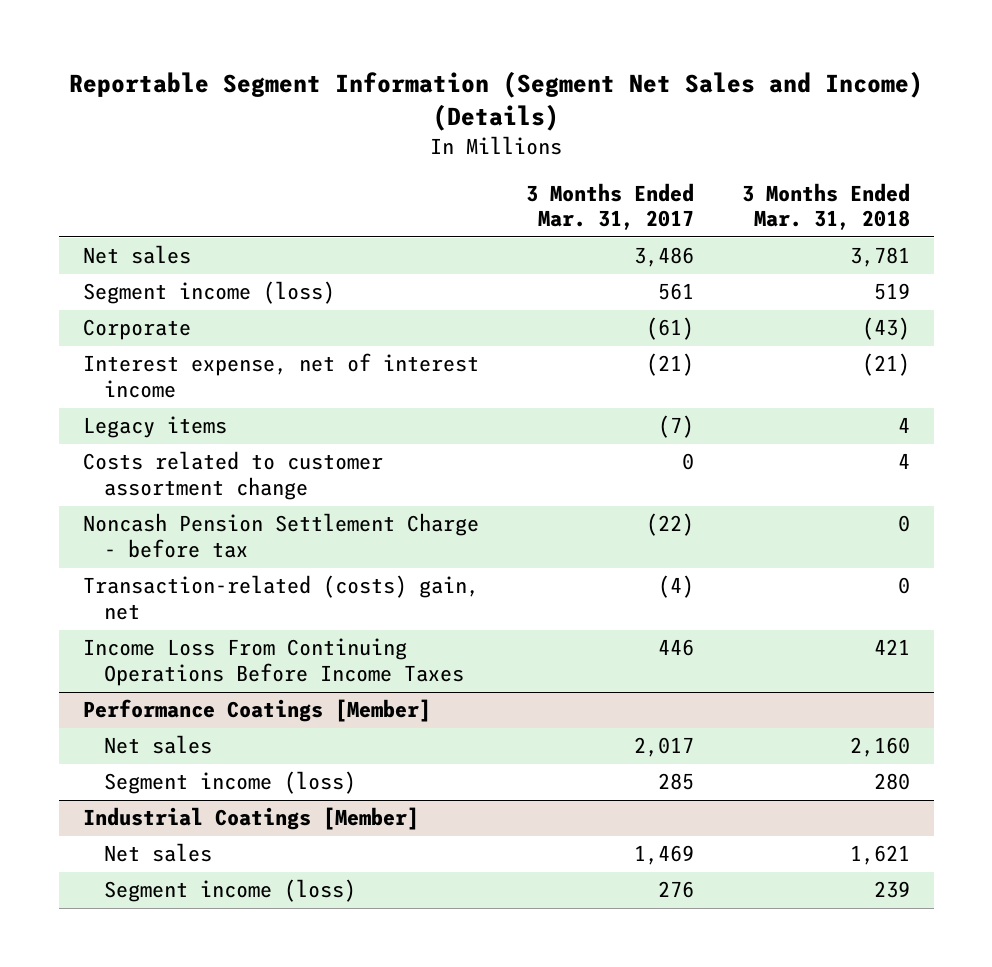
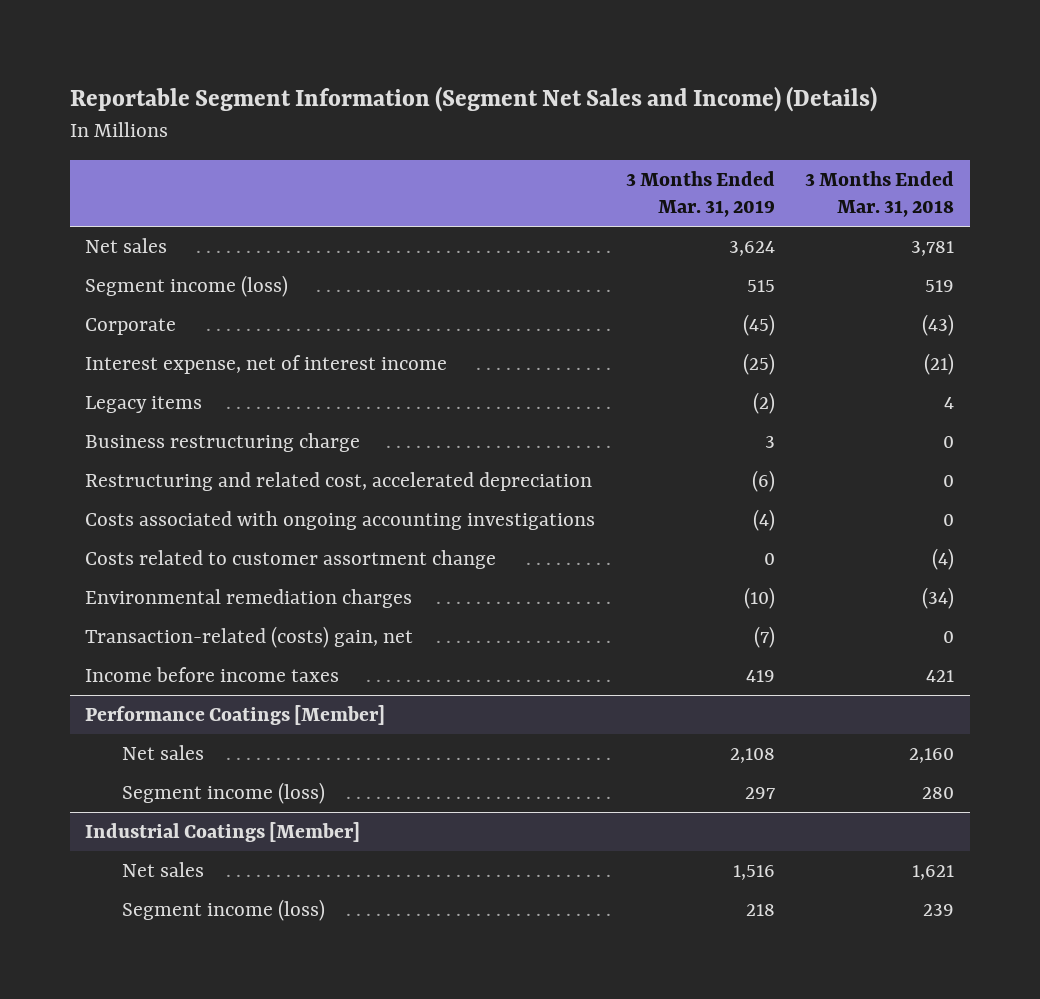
[526,182,695,231] 3 Months Ended Mar. 31, 2017 -> none
none -> [625,170,775,218] 3 Months Ended Mar. 31, 2019
[82,513,479,559] Noncash Pension Settlement Charge - before tax -> none
none -> [85,433,361,453] Business restructuring charge
none -> [85,472,593,492] Restructuring and related cost, accelerated depreciation
none -> [85,511,596,531] Costs associated with ongoing accounting investigations
[897,453,910,470] 4 -> [932,548,955,571] (4)
none -> [85,589,413,609] Environmental remediation charges
[82,638,465,687] Income Loss From Continuing Operations Before Income Taxes -> [85,667,340,683] Income before income taxes

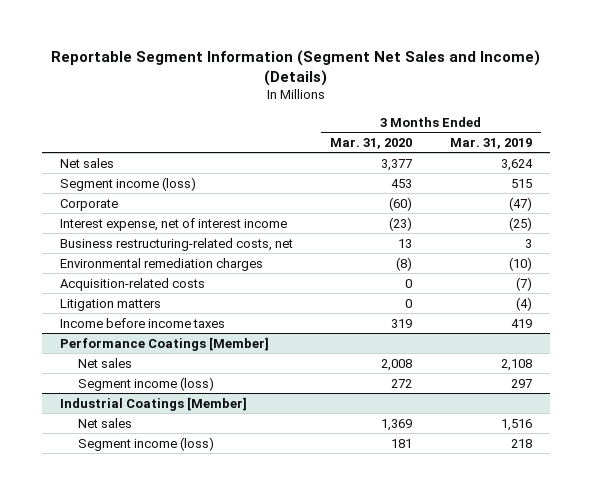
[805,170,955,218] 3 Months Ended Mar. 31, 2018 -> none
none -> [330,137,413,149] Mar. 31, 2020
[742,314,775,337] (45) -> [508,196,532,211] (47)
[85,396,203,414] Legacy items -> none
[85,433,361,453] Business restructuring charge -> none
[85,472,593,492] Restructuring and related cost, accelerated depreciation -> none
[85,511,596,531] Costs associated with ongoing accounting investigations -> none
[85,550,497,570] Costs related to customer assortment change -> none
none -> [60,237,294,251] Business restructuring-related costs, net
[85,626,414,649] Transaction-related (costs) gain, net -> [60,277,206,291] Acquisition-related costs
none -> [60,298,162,311] Litigation matters

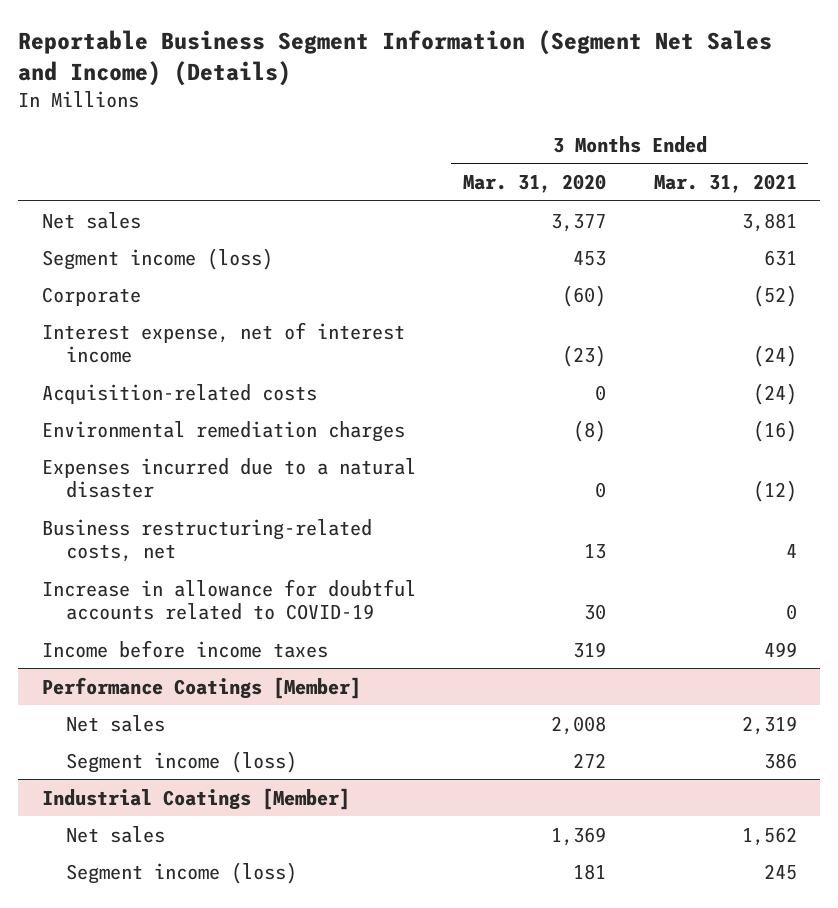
[50,49,540,86] Reportable Segment Information (Segment Net Sales and Income) (Details) -> [17,29,772,86] Reportable Business Segment Information (Segment Net Sales and Income) (Details)
[449,137,532,149] Mar. 31, 2019 -> none
none -> [653,174,797,194] Mar. 31, 2021
[60,298,162,311] Litigation matters -> none
[60,257,264,271] Environmental remediation charges -> [41,420,405,442] Environmental remediation charges
none -> [41,457,416,499] Expenses incurred due to a natural disaster
[60,237,294,251] Business restructuring-related costs, net -> [41,518,372,563] Business restructuring-related costs, net
none -> [41,578,416,621] Increase in allowance for doubtful accounts related to COVID-19

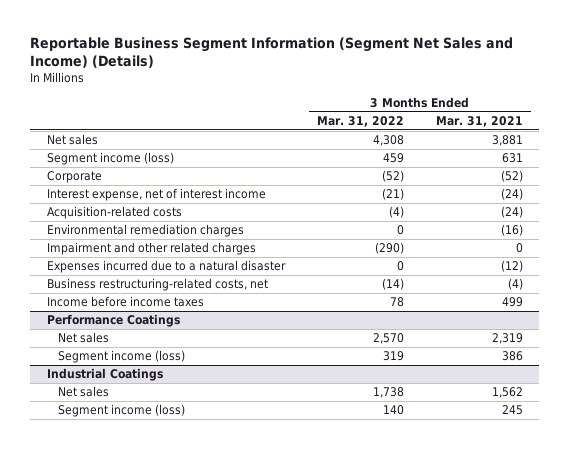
[463,174,607,194] Mar. 31, 2020 -> none
none -> [316,116,404,128] Mar. 31, 2022
none -> [46,242,256,256] Impairment and other related charges
[41,578,416,621] Increase in allowance for doubtful accounts related to COVID-19 -> none
[785,544,797,559] 4 -> [508,278,524,291] (4)
[41,676,361,699] Performance Coatings [Member] -> [46,314,180,328] Performance Coatings
[41,787,350,810] Industrial Coatings [Member] -> [46,368,163,382] Industrial Coatings

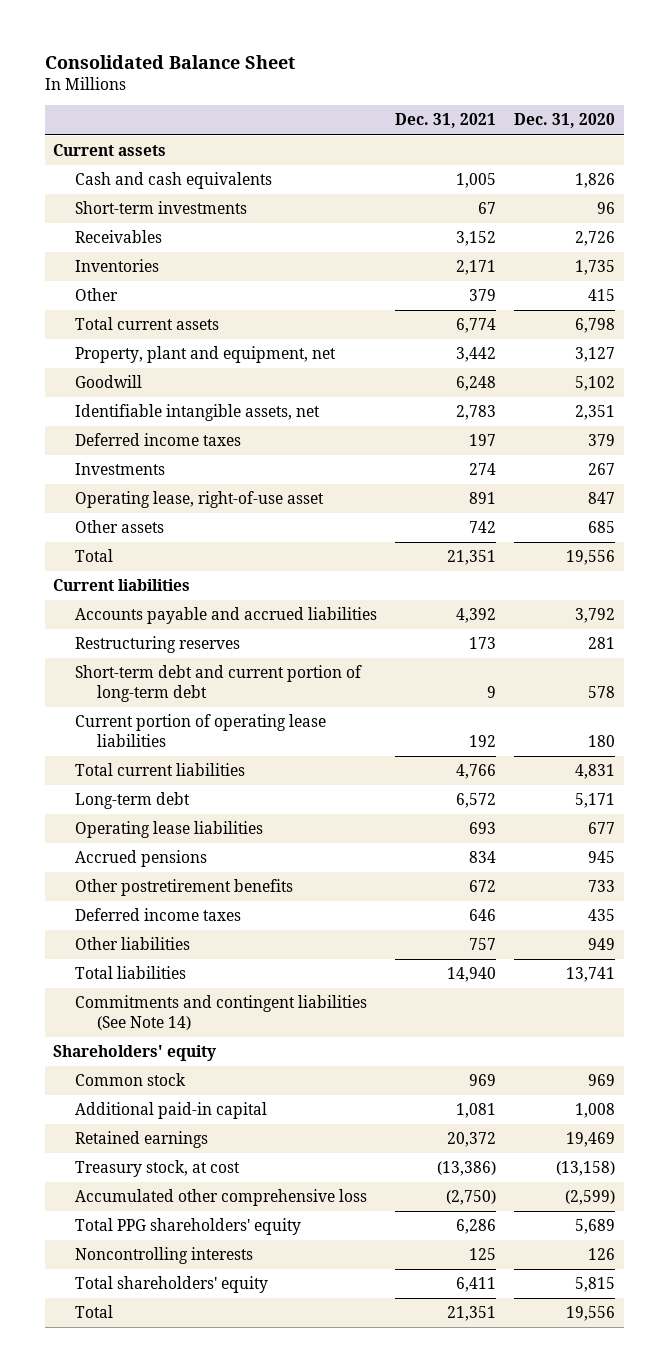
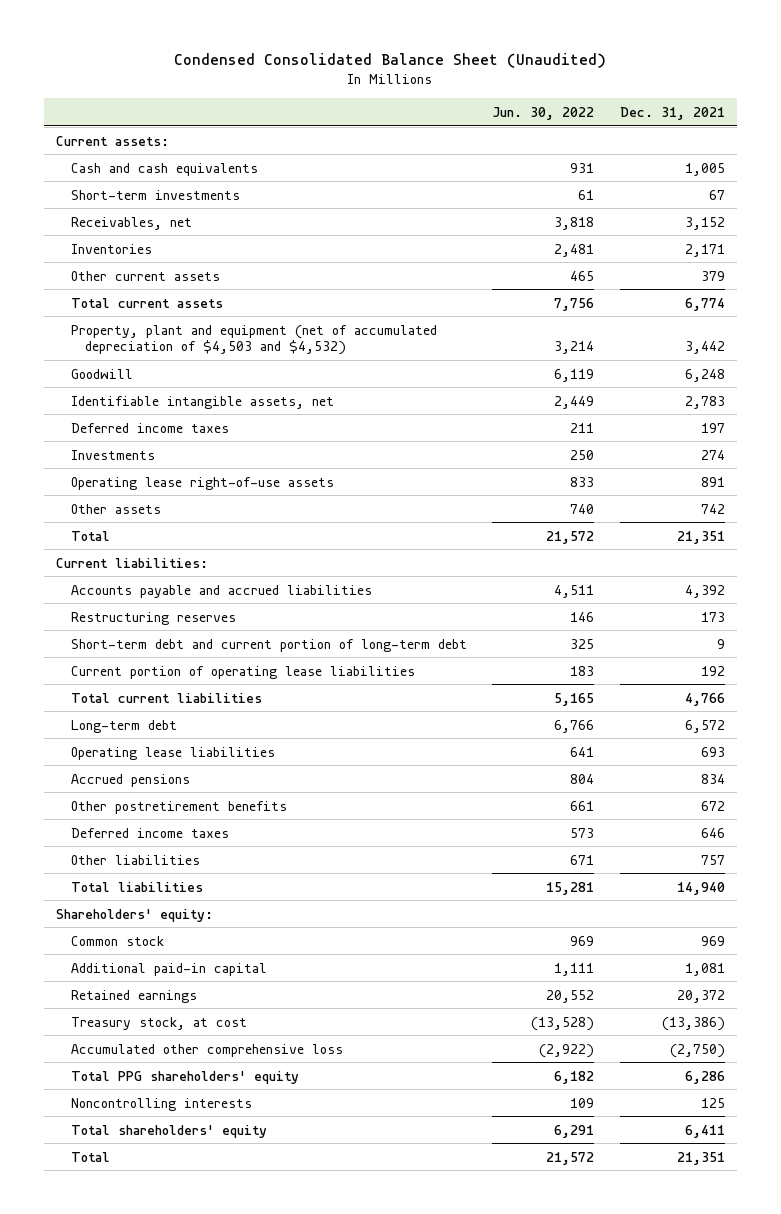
[44,54,295,69] Consolidated Balance Sheet -> [174,53,607,69] Condensed Consolidated Balance Sheet (Unaudited)
[513,113,615,129] Dec. 31, 2020 -> none
none -> [492,106,595,120] Jun. 30, 2022
[53,144,167,157] Current assets -> [56,135,170,146] Current assets:
[75,230,163,244] Receivables -> [70,216,192,230] Receivables, net
[75,288,119,302] Other -> [70,270,220,281] Other current assets
[75,346,337,364] Property, plant and equipment, net -> [70,324,437,356] Property, plant and equipment (net of accumulated depreciation of $4,503 and $4,532)
[75,491,325,509] Operating lease, right-of-use asset -> [70,476,334,490] Operating lease right-of-use assets
[53,579,191,592] Current liabilities -> [56,557,209,568] Current liabilities:
[75,995,368,1030] Commitments and contingent liabilities (See Note 14) -> none
[53,1045,217,1062] Shareholders' equity -> [56,908,214,922] Shareholders' equity:

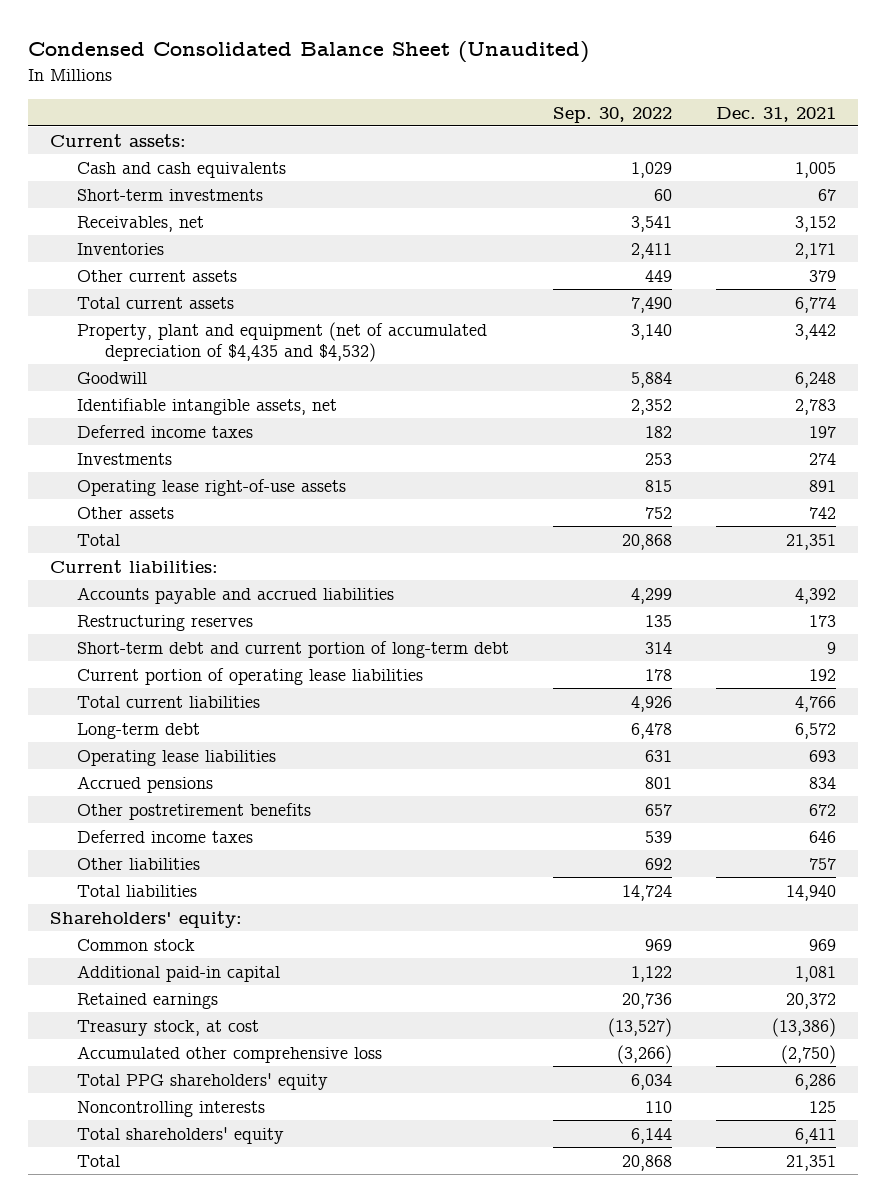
[492,106,595,120] Jun. 30, 2022 -> none
none -> [553,106,673,123] Sep. 30, 2022
[70,324,437,356] Property, plant and equipment (net of accumulated depreciation of $4,503 and $4,532) -> [77,321,488,362] Property, plant and equipment (net of accumulated depreciation of $4,435 and $4,532)

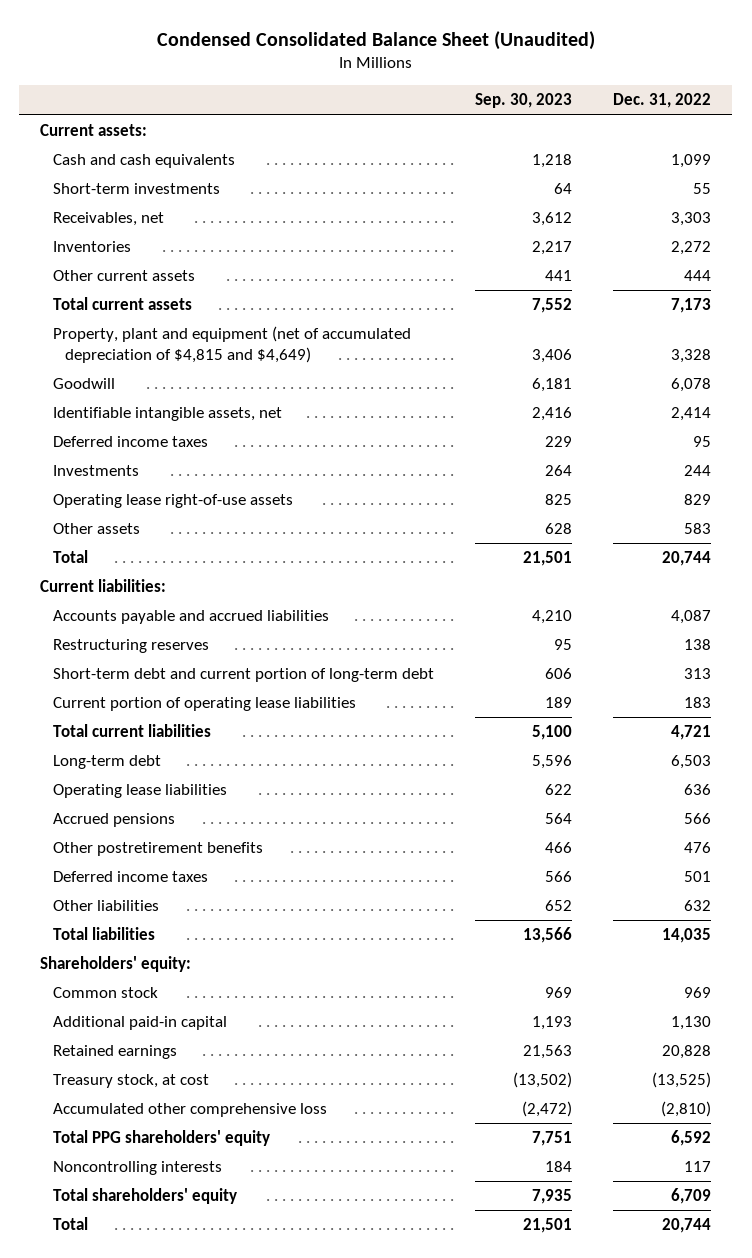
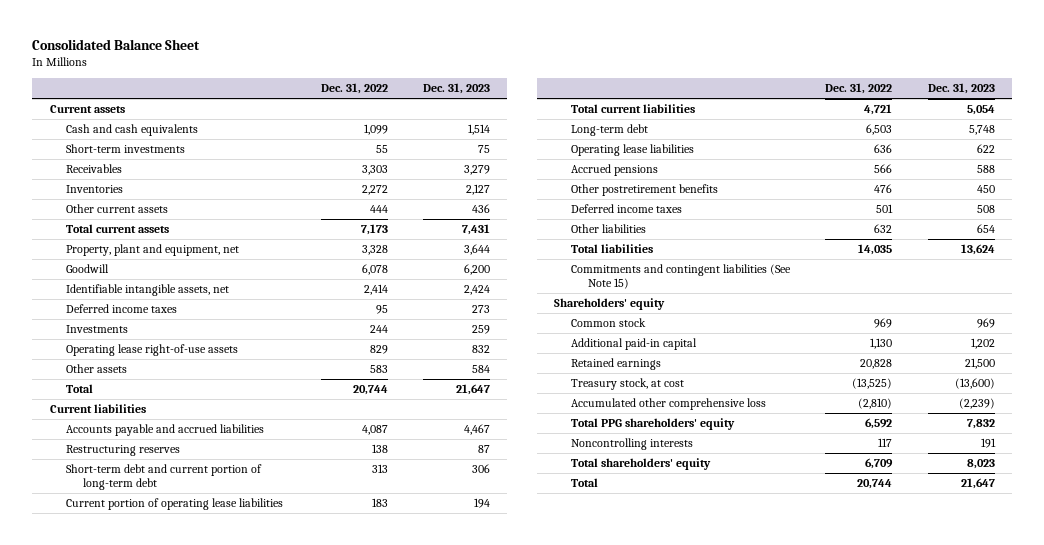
[156,30,595,50] Condensed Consolidated Balance Sheet (Unaudited) -> [31,39,200,51] Consolidated Balance Sheet
[475,93,573,109] Sep. 30, 2023 -> none
none -> [422,83,490,95] Dec. 31, 2023
[40,124,148,137] Current assets: -> [49,105,125,114] Current assets
[52,212,164,227] Receivables, net -> [66,164,123,174] Receivables
[52,326,411,363] Property, plant and equipment (net of accumulated depreciation of $4,815 and $4,649) -> [66,244,240,257] Property, plant and equipment, net
[40,579,167,593] Current liabilities: -> [49,404,146,414] Current liabilities
none -> [571,264,792,290] Commitments and contingent liabilities (See Note 15)
[40,956,192,973] Shareholders' equity: -> [554,298,666,311] Shareholders' equity

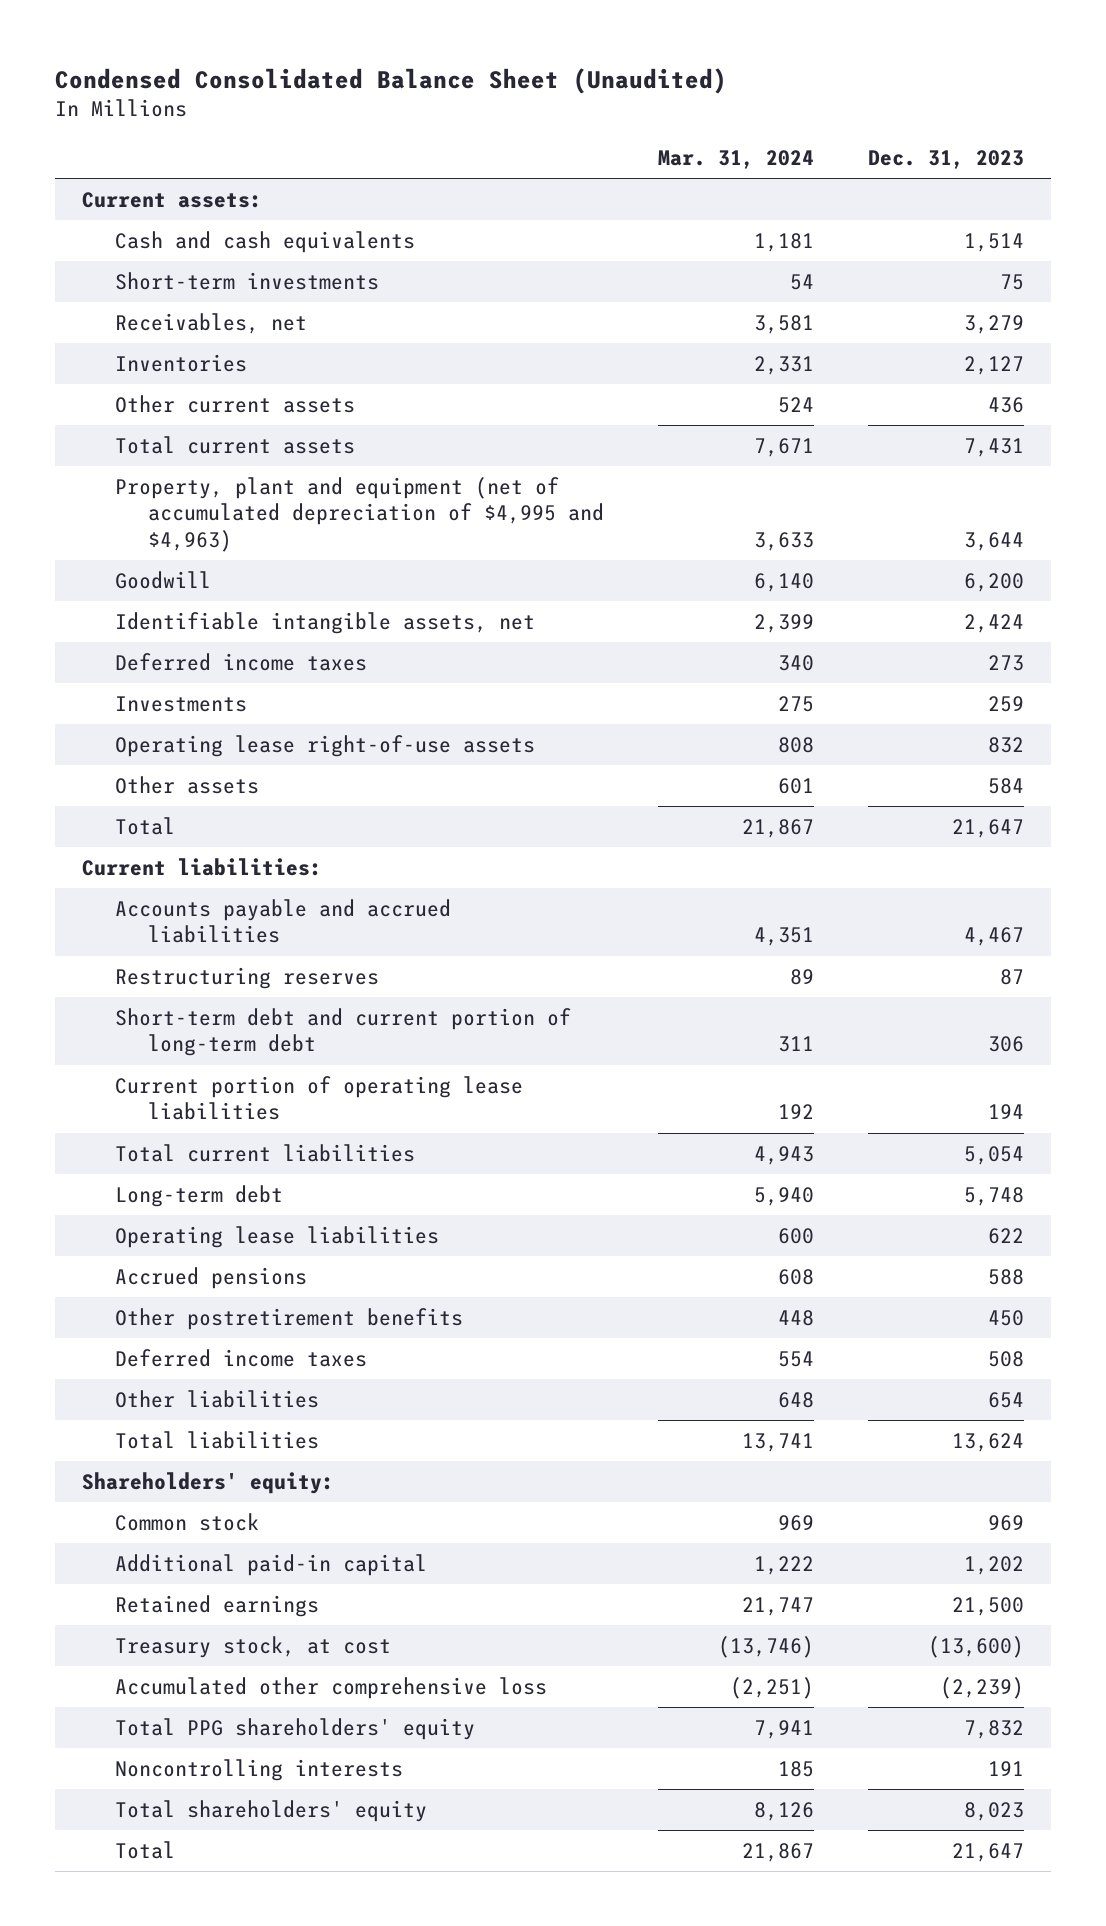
[31,39,200,51] Consolidated Balance Sheet -> [54,67,727,94] Condensed Consolidated Balance Sheet (Unaudited)
[320,83,388,95] Dec. 31, 2022 -> none
none -> [658,150,815,170] Mar. 31, 2024
[49,105,125,114] Current assets -> [81,191,262,208] Current assets:
[66,164,123,174] Receivables -> [115,312,308,334] Receivables, net
[66,244,240,257] Property, plant and equipment, net -> [115,476,605,552] Property, plant and equipment (net of accumulated depreciation of $4,995 and $4,963)
[49,404,146,414] Current liabilities -> [81,857,322,876] Current liabilities:
[571,264,792,290] Commitments and contingent liabilities (See Note 15) -> none
[554,298,666,311] Shareholders' equity -> [81,1471,334,1494] Shareholders' equity:

